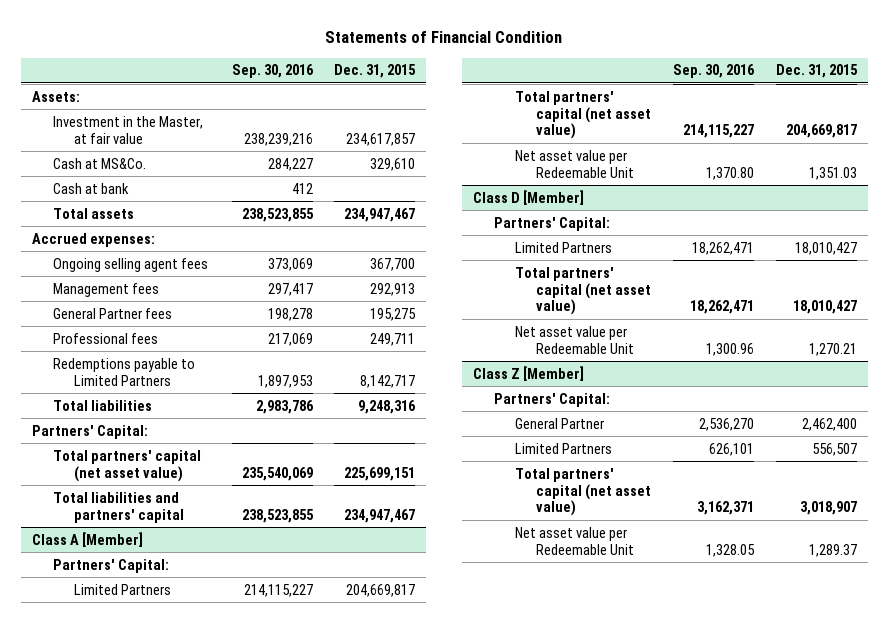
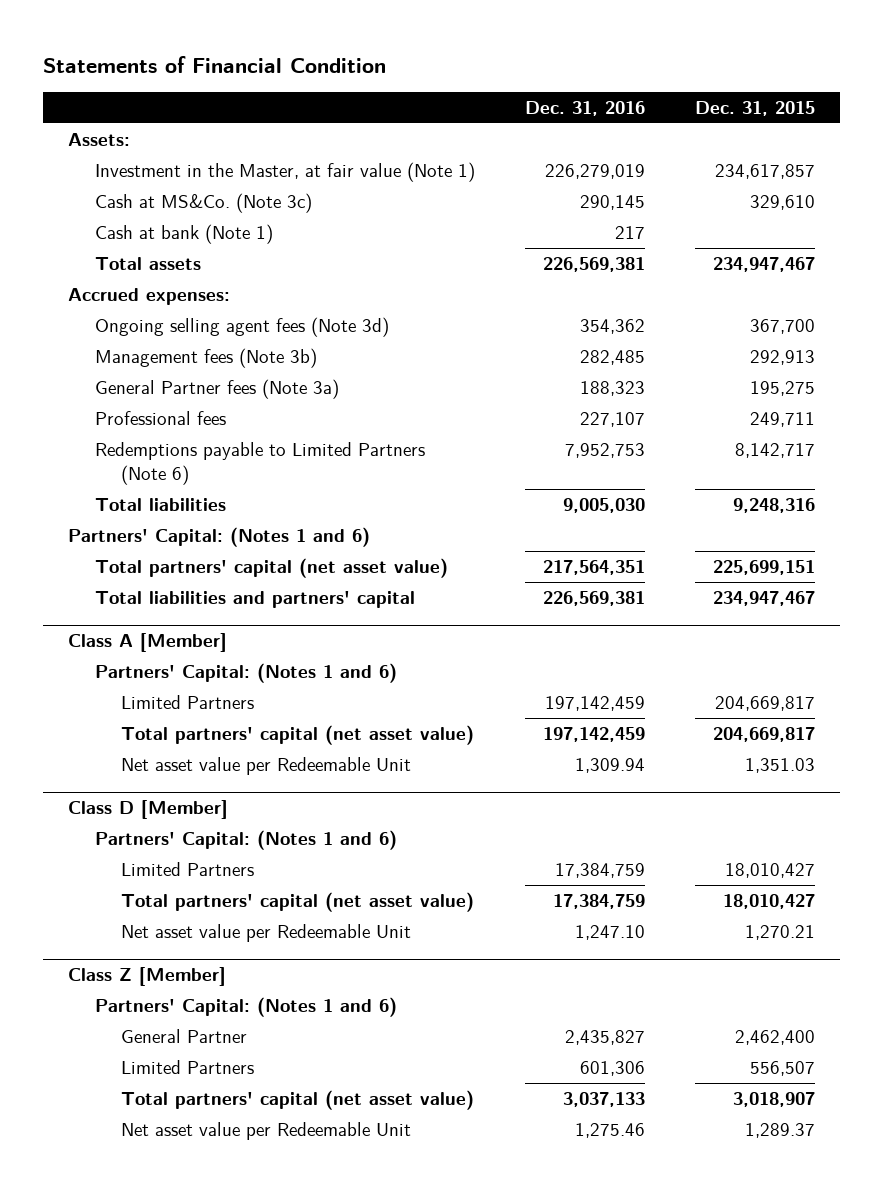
[231,64,314,79] Sep. 30, 2016 -> none
none -> [524,101,645,117] Dec. 31, 2016
[52,115,203,144] Investment in the Master, at fair value -> [94,162,475,183] Investment in the Master, at fair value (Note 1)
[52,157,146,169] Cash at MS&Co. -> [94,193,312,214] Cash at MS&Co. (Note 3c)
[52,182,129,194] Cash at bank -> [94,224,273,245] Cash at bank (Note 1)
[52,257,208,272] Ongoing selling agent fees -> [94,317,389,338] Ongoing selling agent fees (Note 3d)
[52,282,159,297] Management fees -> [94,348,317,369] Management fees (Note 3b)
[52,307,172,319] General Partner fees -> [94,379,339,400] General Partner fees (Note 3a)
[52,357,195,386] Redemptions payable to Limited Partners -> [94,442,425,486] Redemptions payable to Limited Partners (Note 6)
[31,424,148,439] Partners' Capital: -> [68,527,371,548] Partners' Capital: (Notes 1 and 6)
[52,558,169,573] Partners' Capital: -> [94,663,397,684] Partners' Capital: (Notes 1 and 6)
[494,216,611,231] Partners' Capital: -> [94,830,397,851] Partners' Capital: (Notes 1 and 6)
[494,392,611,407] Partners' Capital: -> [94,997,397,1018] Partners' Capital: (Notes 1 and 6)

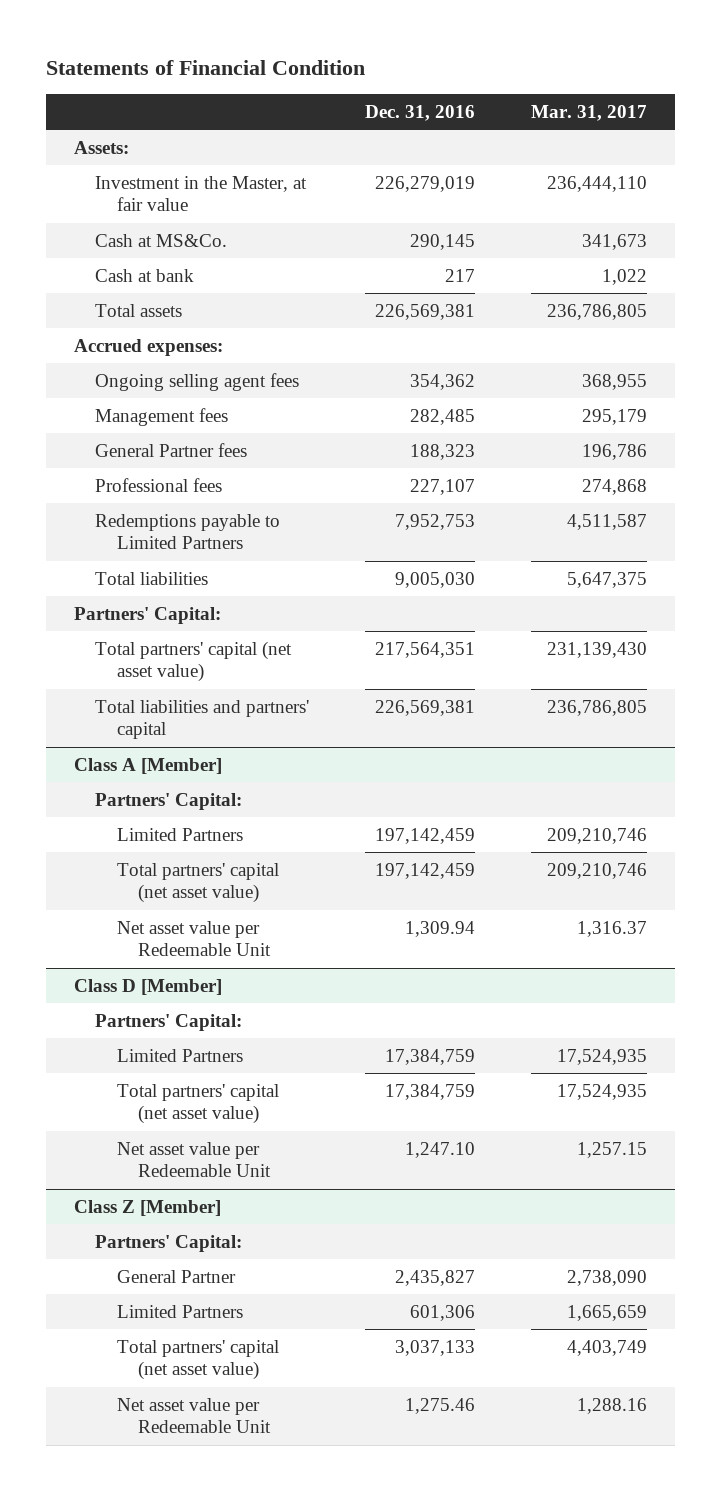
[694,101,815,117] Dec. 31, 2015 -> none
none -> [531,104,648,121] Mar. 31, 2017
[94,162,475,183] Investment in the Master, at fair value (Note 1) -> [95,175,308,212] Investment in the Master, at fair value
[94,193,312,214] Cash at MS&Co. (Note 3c) -> [95,233,228,247] Cash at MS&Co.
[94,224,273,245] Cash at bank (Note 1) -> [95,268,195,282] Cash at bank
[94,317,389,338] Ongoing selling agent fees (Note 3d) -> [95,372,300,391] Ongoing selling agent fees
[94,348,317,369] Management fees (Note 3b) -> [95,407,229,426] Management fees
[94,379,339,400] General Partner fees (Note 3a) -> [95,442,248,457] General Partner fees
[94,442,425,486] Redemptions payable to Limited Partners (Note 6) -> [95,513,281,550] Redemptions payable to Limited Partners
[68,527,371,548] Partners' Capital: (Notes 1 and 6) -> [73,606,221,624] Partners' Capital:
[94,663,397,684] Partners' Capital: (Notes 1 and 6) -> [95,792,243,810] Partners' Capital:
[94,830,397,851] Partners' Capital: (Notes 1 and 6) -> [95,1013,243,1031] Partners' Capital:
[94,997,397,1018] Partners' Capital: (Notes 1 and 6) -> [95,1234,243,1252] Partners' Capital:

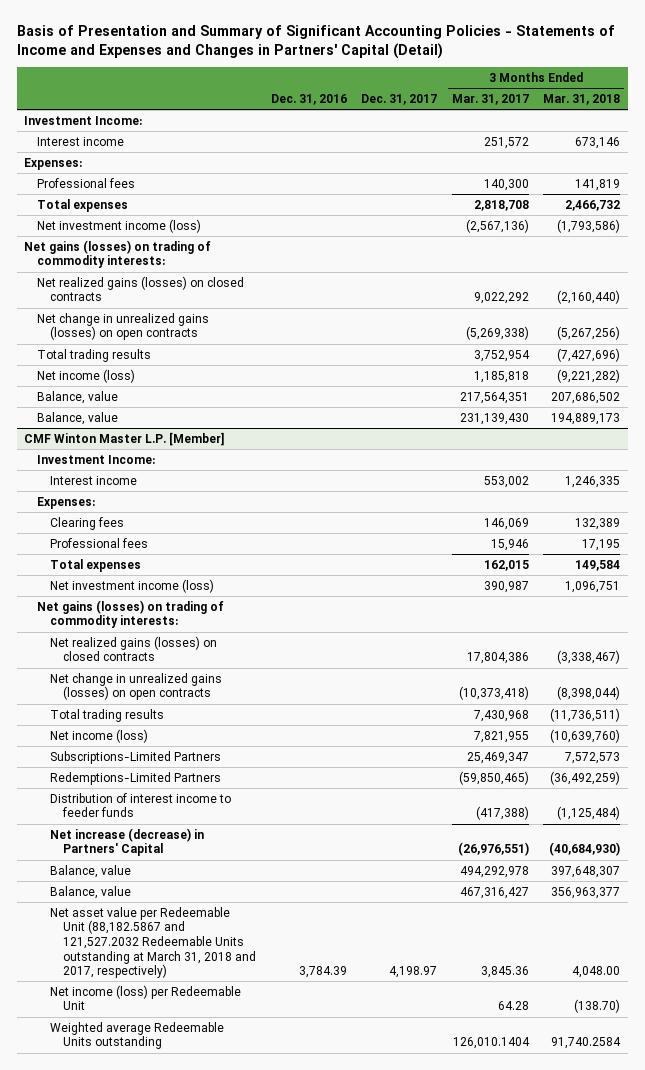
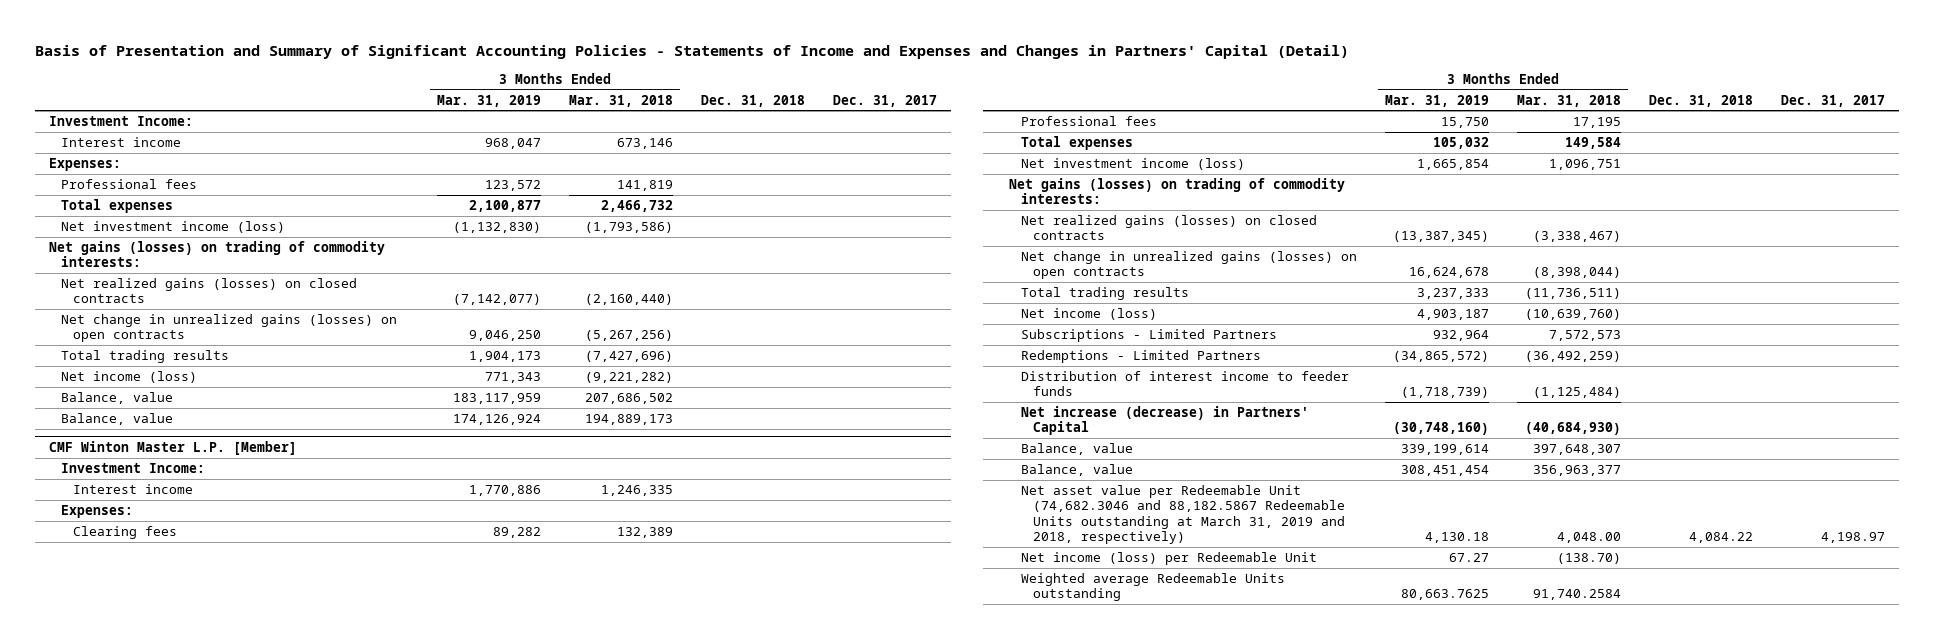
[270,94,347,106] Dec. 31, 2016 -> none
[451,94,529,106] Mar. 31, 2017 -> none
none -> [437,94,542,107] Mar. 31, 2019
none -> [701,94,806,107] Dec. 31, 2018
[50,750,222,764] Subscriptions-Limited Partners -> [1021,329,1278,343] Subscriptions - Limited Partners
[50,771,222,785] Redemptions-Limited Partners -> [1021,350,1262,364] Redemptions - Limited Partners
[50,906,256,979] Net asset value per Redeemable Unit (88,182.5867 and 121,527.2032 Redeemable Units outstanding at March 31, 2018 and 2017, respectively) -> [1021,485,1346,545] Net asset value per Redeemable Unit (74,682.3046 and 88,182.5867 Redeemable Units outstanding at March 31, 2019 and 2018, respectively)

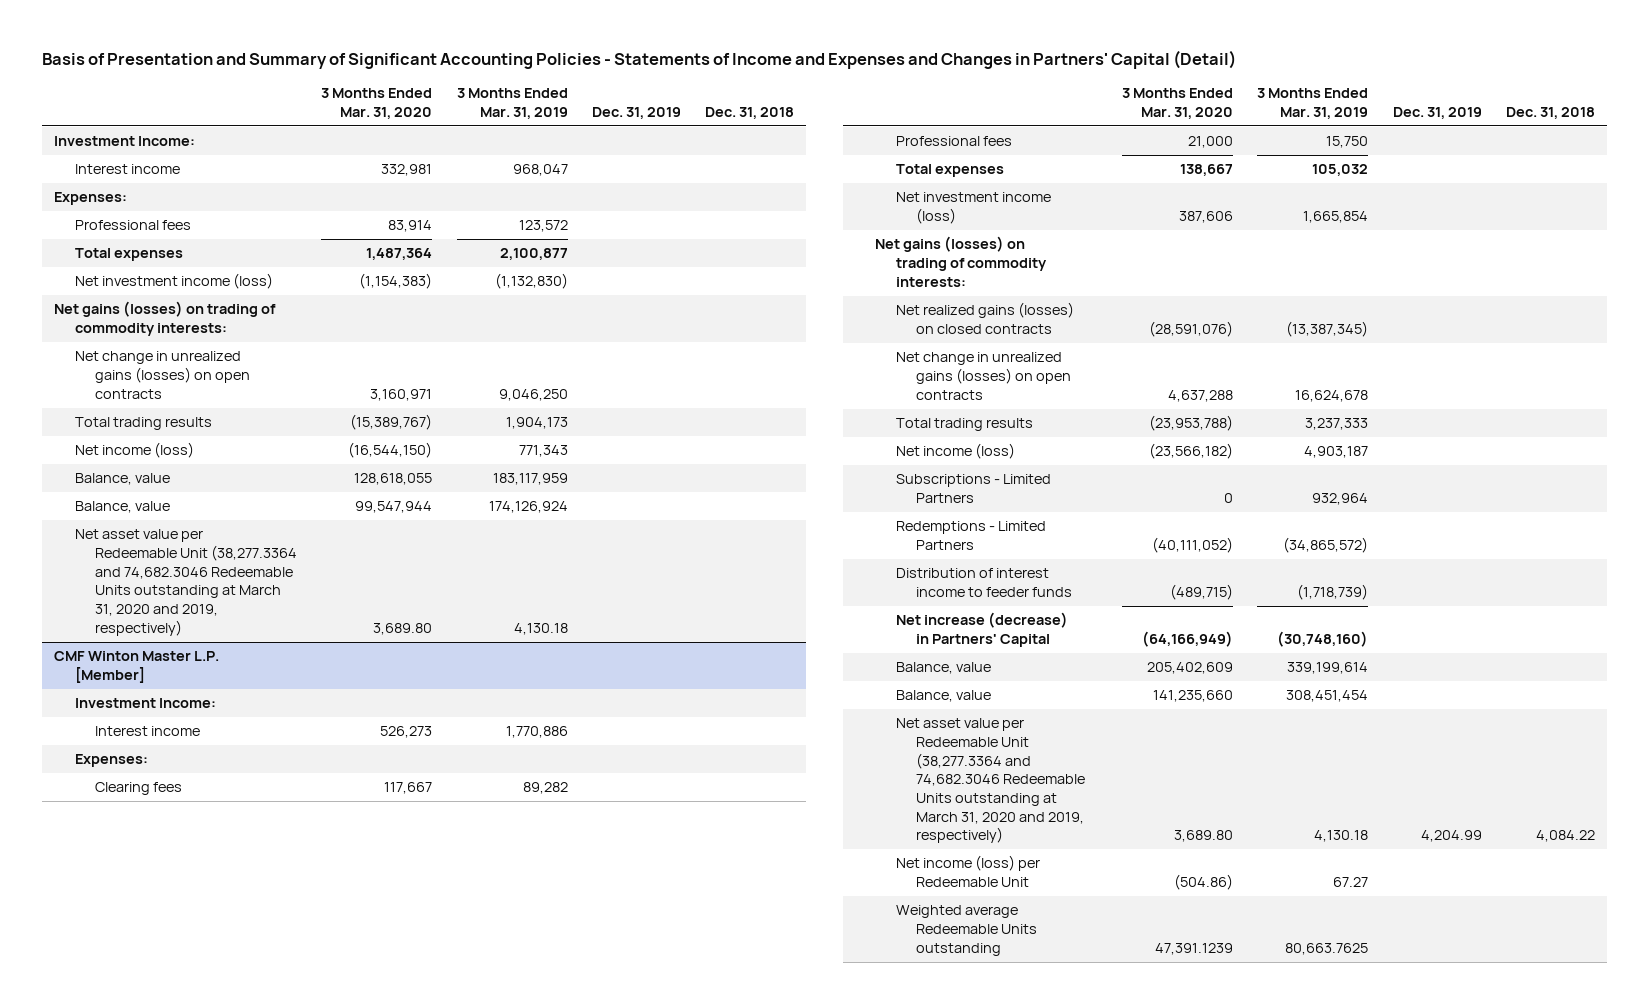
[569,94,674,107] Mar. 31, 2018 -> none
[832,94,937,107] Dec. 31, 2017 -> none
none -> [321,88,433,120] 3 Months Ended Mar. 31, 2020
none -> [591,107,681,120] Dec. 31, 2019
[61,278,358,304] Net realized gains (losses) on closed contracts -> none
none -> [74,529,297,636] Net asset value per Redeemable Unit (38,277.3364 and 74,682.3046 Redeemable Units outstanding at March 31, 2020 and 2019, respectively)
[1021,485,1346,545] Net asset value per Redeemable Unit (74,682.3046 and 88,182.5867 Redeemable Units outstanding at March 31, 2019 and 2018, respectively) -> [895,718,1085,844] Net asset value per Redeemable Unit (38,277.3364 and 74,682.3046 Redeemable Units outstanding at March 31, 2020 and 2019, respectively)

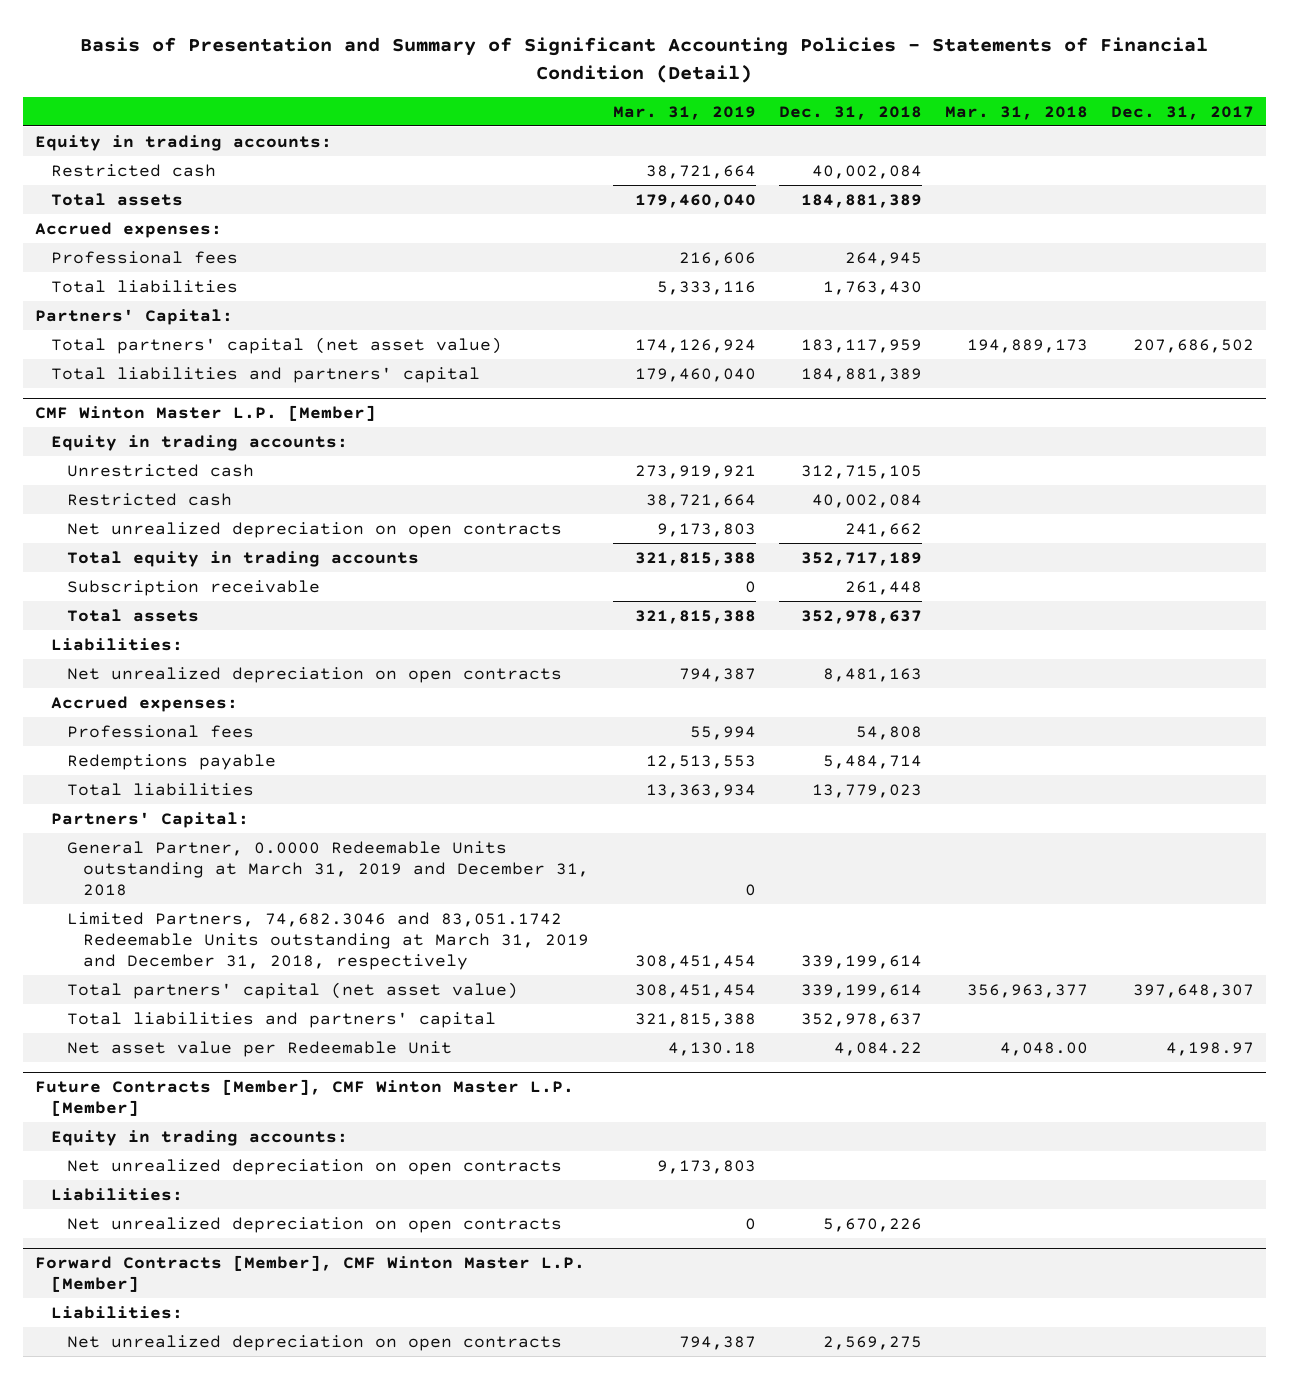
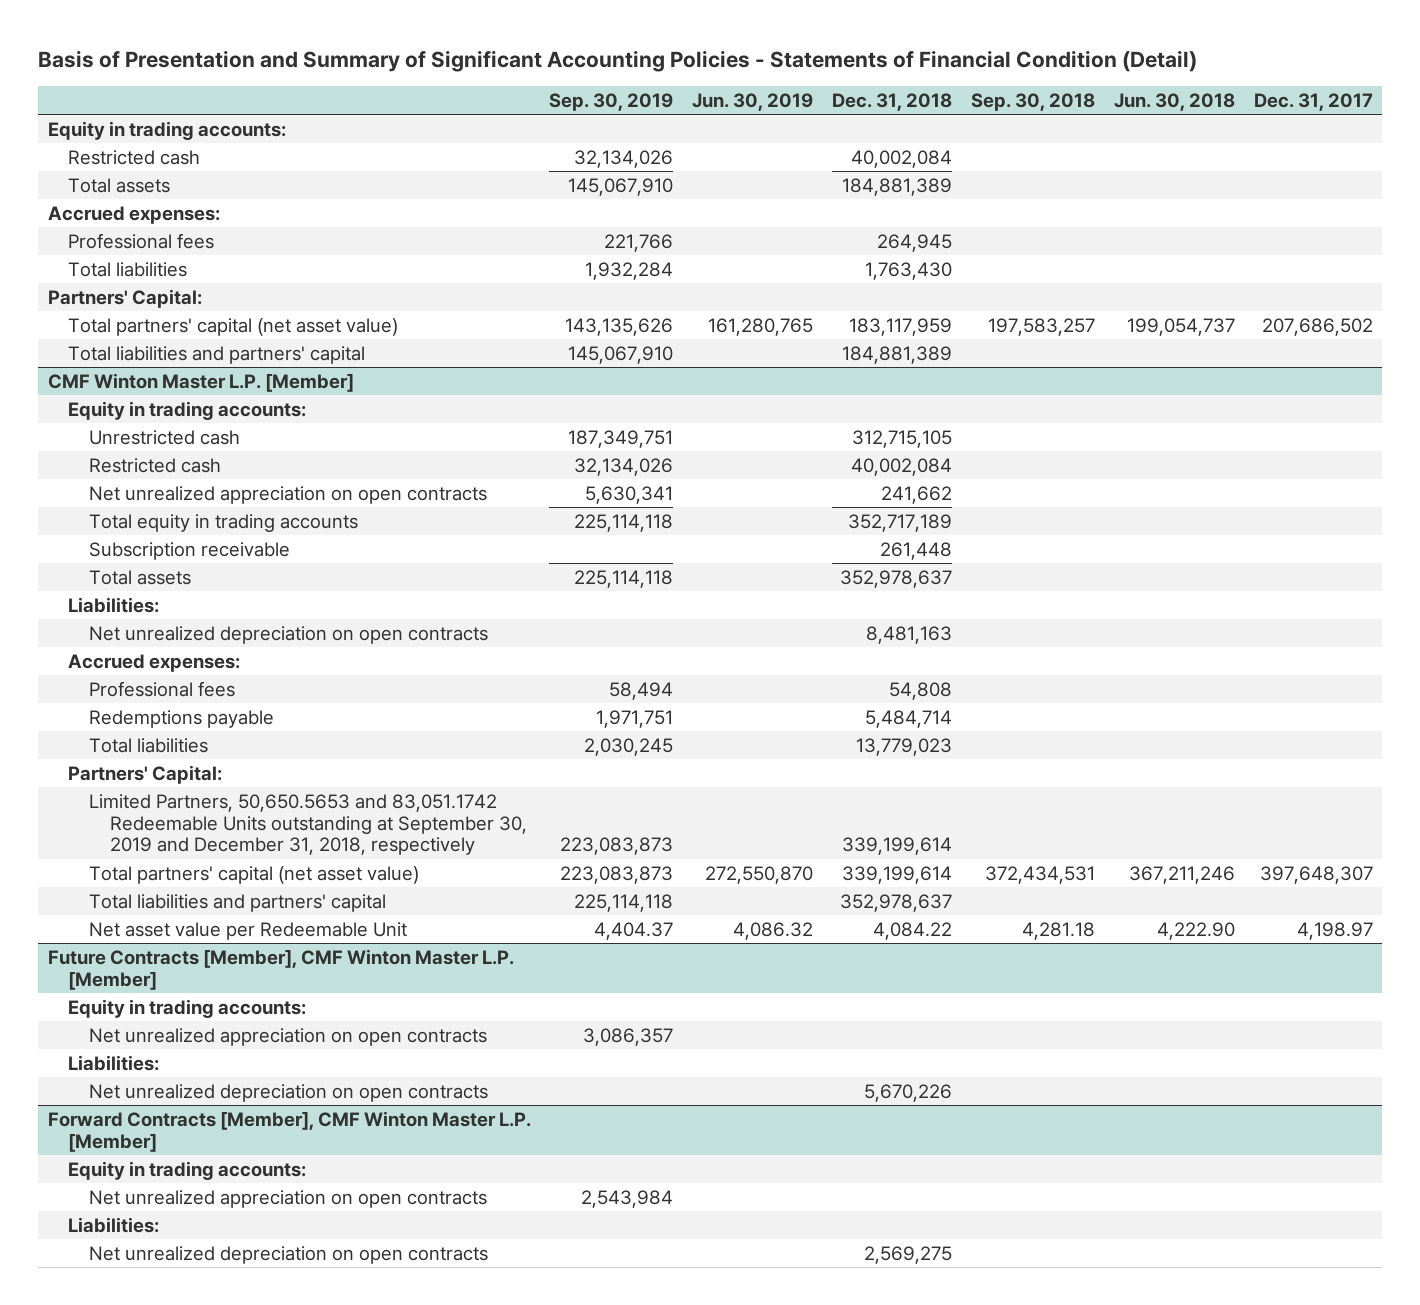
[612,105,756,120] Mar. 31, 2019 -> none
[944,105,1088,120] Mar. 31, 2018 -> none
none -> [549,92,674,111] Sep. 30, 2019
none -> [692,92,814,111] Jun. 30, 2019
none -> [971,92,1096,111] Sep. 30, 2018
none -> [1113,92,1235,111] Jun. 30, 2018
[67,521,563,538] Net unrealized depreciation on open contracts -> [89,485,488,504] Net unrealized appreciation on open contracts
[67,840,590,896] General Partner, 0.0000 Redeemable Units outstanding at March 31, 2019 and December 31, 2018 -> none
[67,911,590,970] Limited Partners, 74,682.3046 and 83,051.1742 Redeemable Units outstanding at March 31, 2019 and December 31, 2018, respectively -> [89,793,528,856] Limited Partners, 50,650.5653 and 83,051.1742 Redeemable Units outstanding at September 30, 2019 and December 31, 2018, respectively
[67,1158,563,1175] Net unrealized depreciation on open contracts -> [89,1027,488,1046] Net unrealized appreciation on open contracts
none -> [68,1160,307,1180] Equity in trading accounts:
none -> [89,1189,488,1208] Net unrealized appreciation on open contracts

